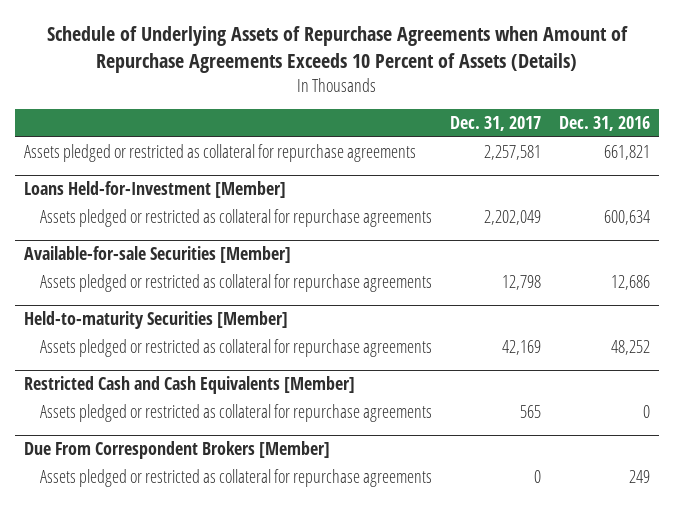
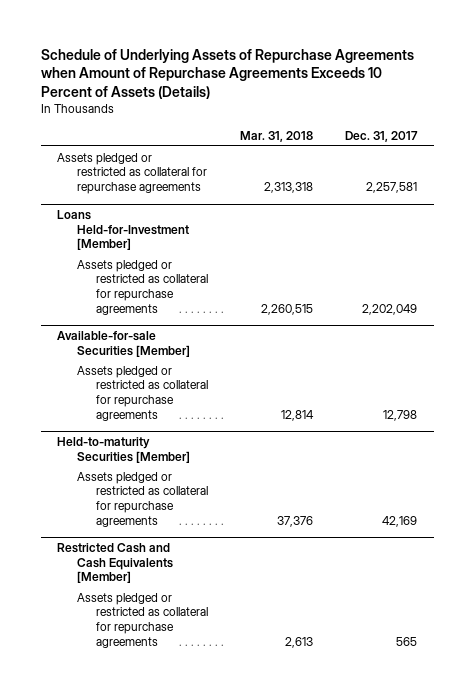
[559,115,651,131] Dec. 31, 2016 -> none
none -> [239,130,313,142] Mar. 31, 2018
[23,441,330,460] Due From Correspondent Brokers [Member] -> none
[40,468,433,487] Assets pledged or restricted as collateral for repurchase agreements -> none

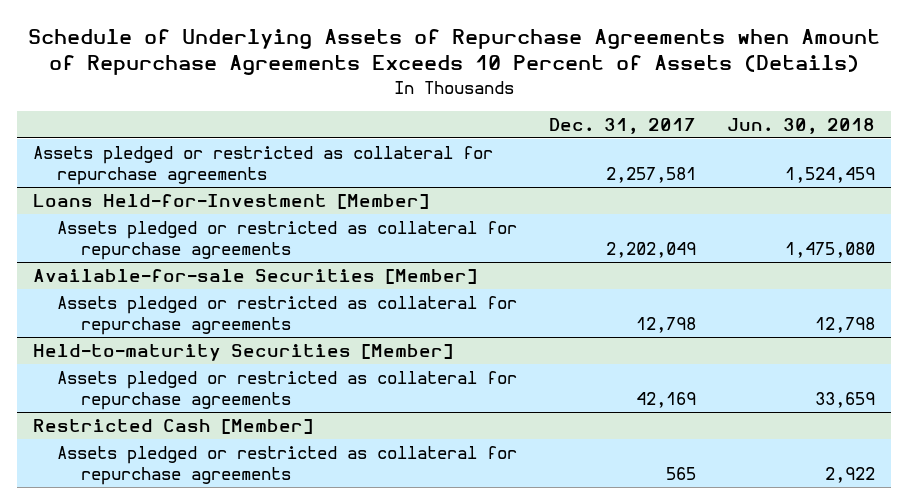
[239,130,313,142] Mar. 31, 2018 -> none
none -> [727,117,876,134] Jun. 30, 2018
[57,542,173,584] Restricted Cash and Cash Equivalents [Member] -> [33,418,314,434] Restricted Cash [Member]

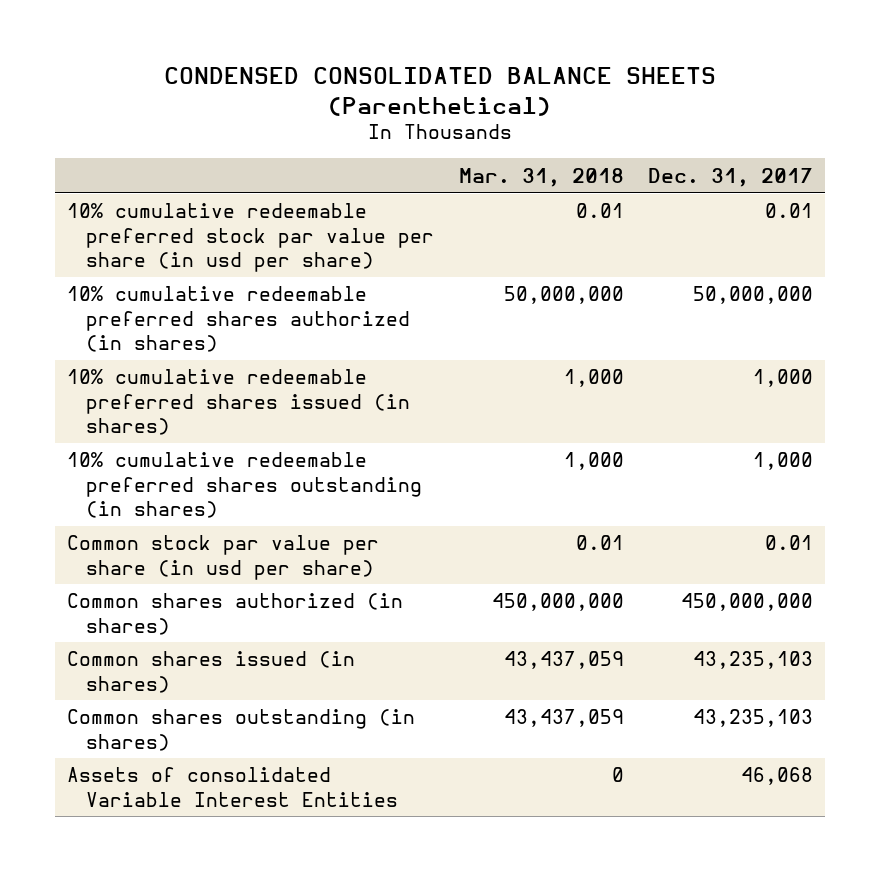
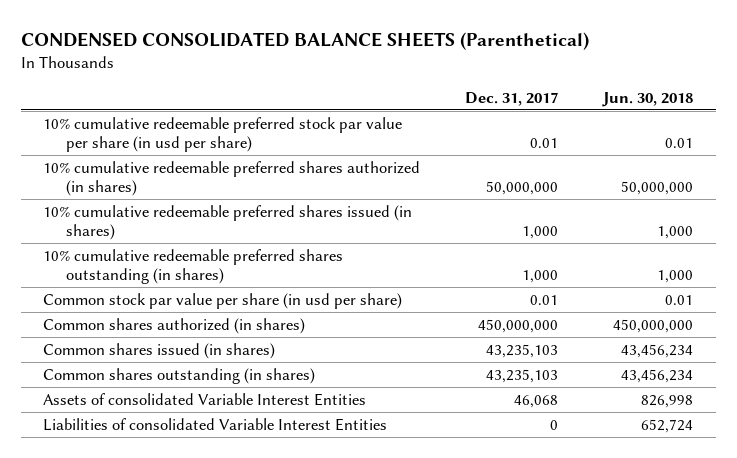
[458,167,624,187] Mar. 31, 2018 -> none
none -> [602,91,694,107] Jun. 30, 2018
none -> [43,417,388,431] Liabilities of consolidated Variable Interest Entities

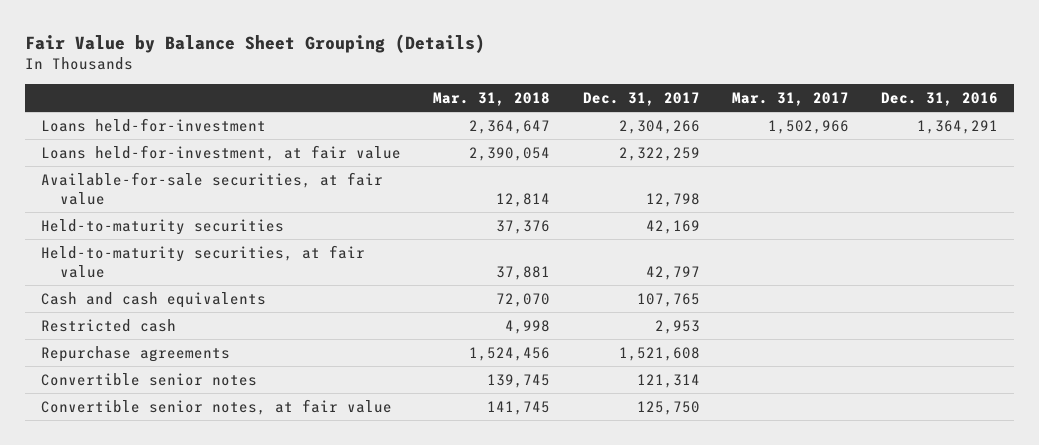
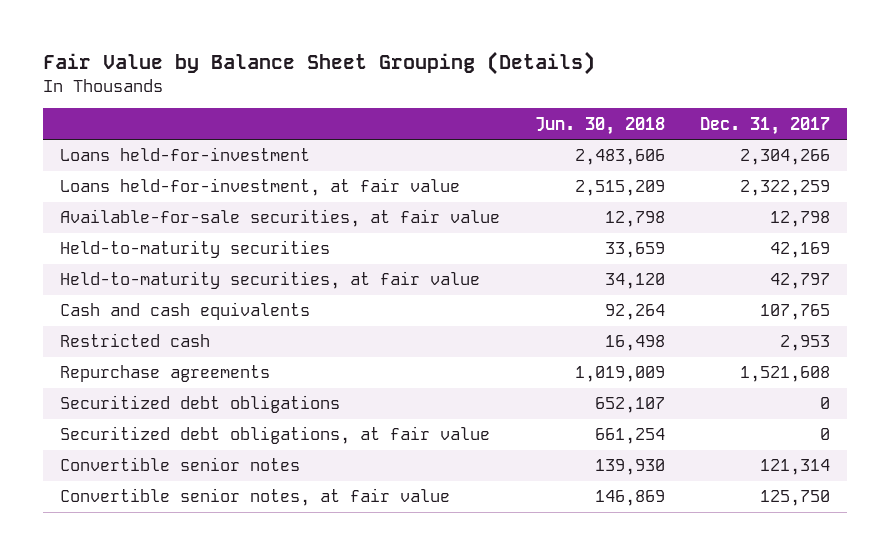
[433,92,551,107] Mar. 31, 2018 -> none
[731,92,849,107] Mar. 31, 2017 -> none
[880,92,998,107] Dec. 31, 2016 -> none
none -> [535,116,666,135] Jun. 30, 2018
none -> [60,395,341,414] Securitized debt obligations
none -> [60,426,491,445] Securitized debt obligations, at fair value

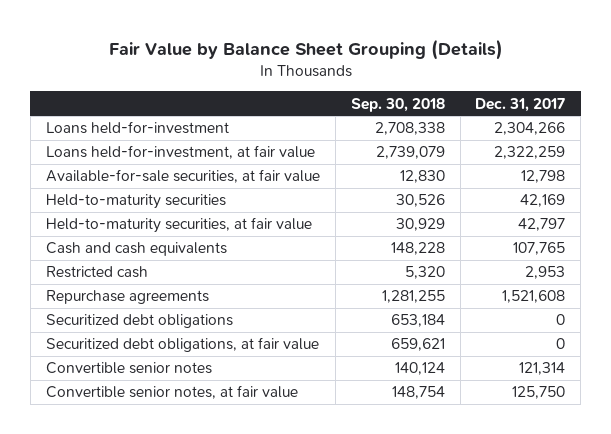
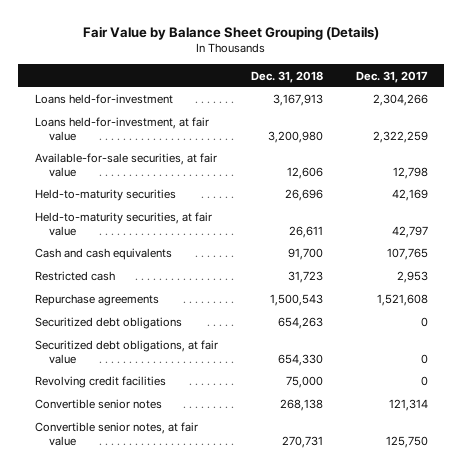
[350,97,445,112] Sep. 30, 2018 -> none
none -> [250,70,323,83] Dec. 31, 2018
none -> [34,376,166,389] Revolving credit facilities

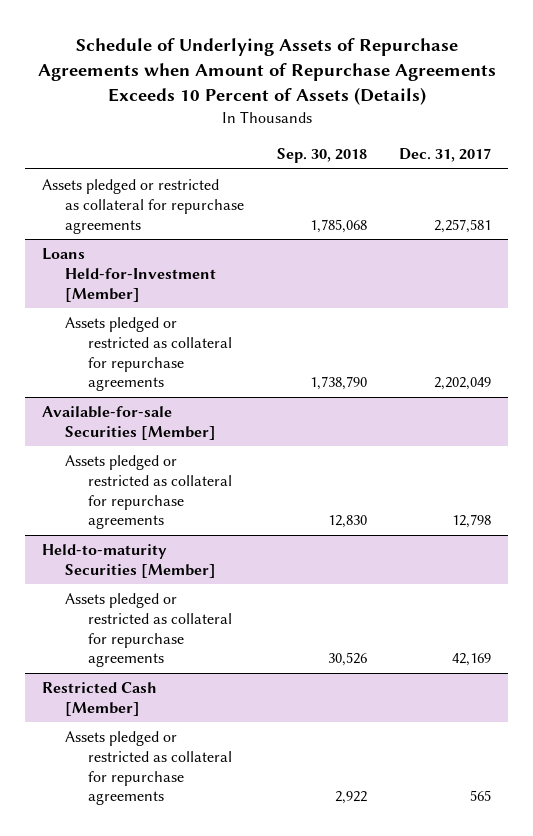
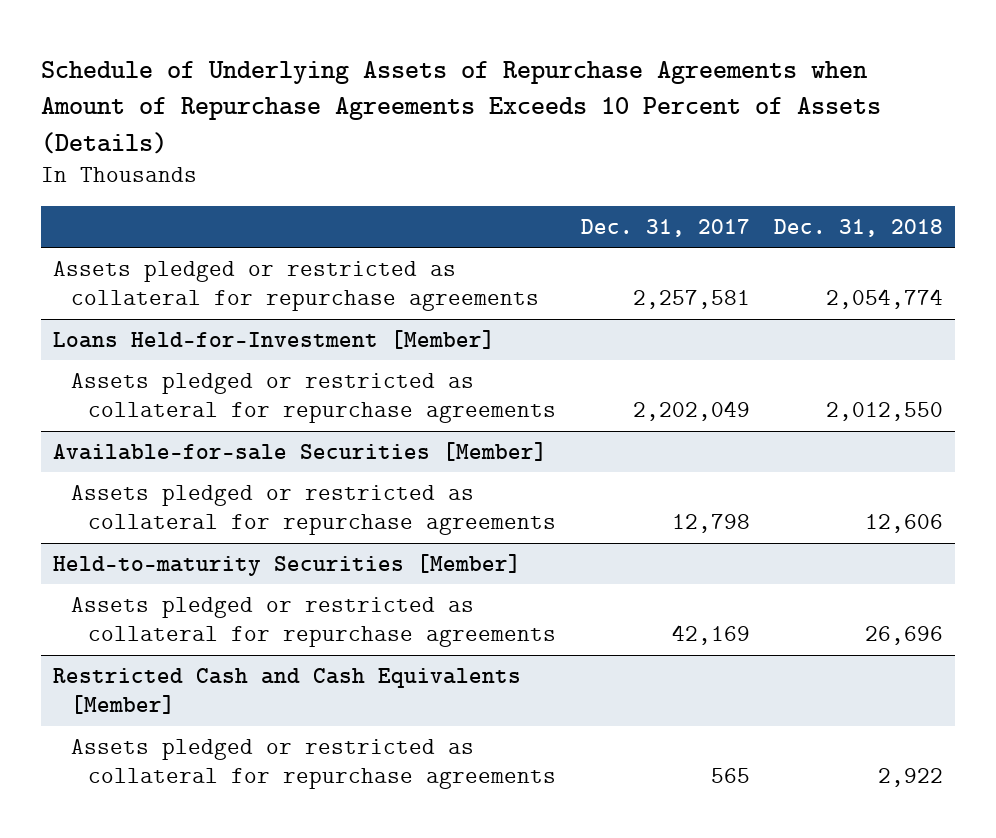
[276,148,367,164] Sep. 30, 2018 -> none
none -> [773,218,943,237] Dec. 31, 2018
[41,682,157,716] Restricted Cash [Member] -> [53,667,522,715] Restricted Cash and Cash Equivalents [Member]

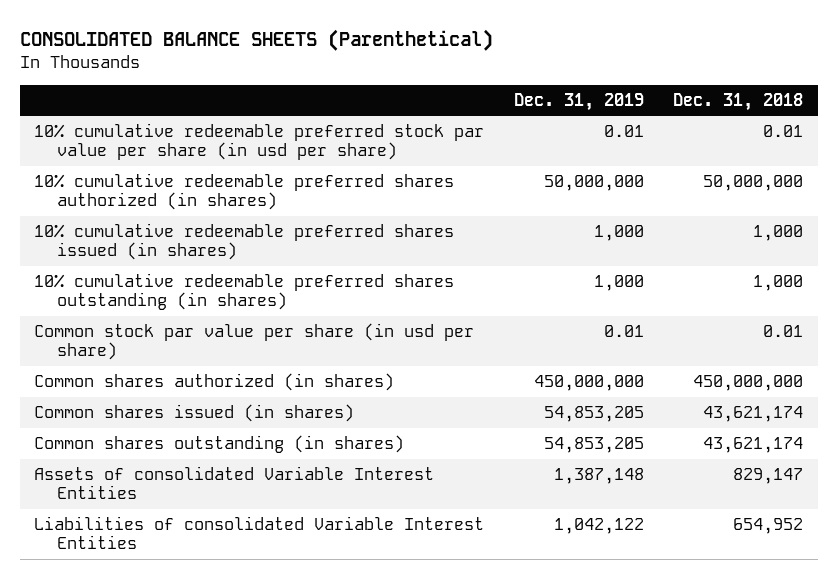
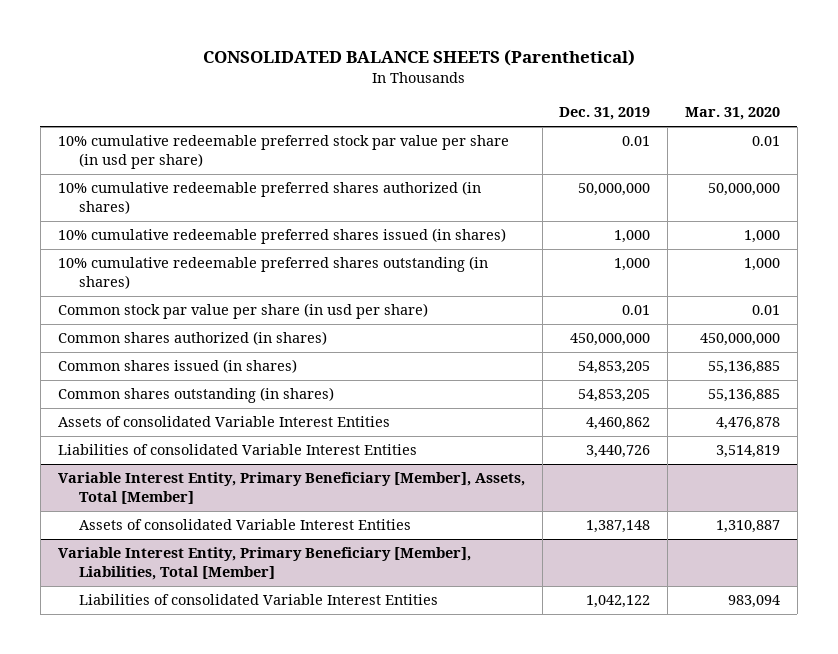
[673,92,804,111] Dec. 31, 2018 -> none
none -> [685,107,781,121] Mar. 31, 2020
none -> [57,416,390,428] Assets of consolidated Variable Interest Entities
none -> [57,444,417,456] Liabilities of consolidated Variable Interest Entities
none -> [57,472,525,504] Variable Interest Entity, Primary Beneficiary [Member], Assets, Total [Member]
none -> [57,547,471,580] Variable Interest Entity, Primary Beneficiary [Member], Liabilities, Total [Member]

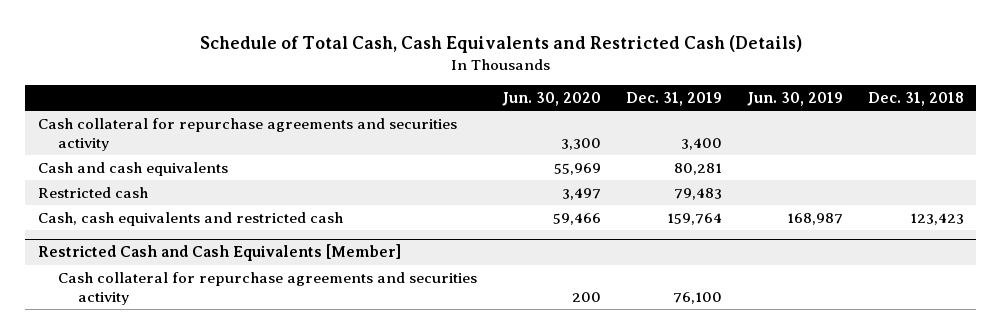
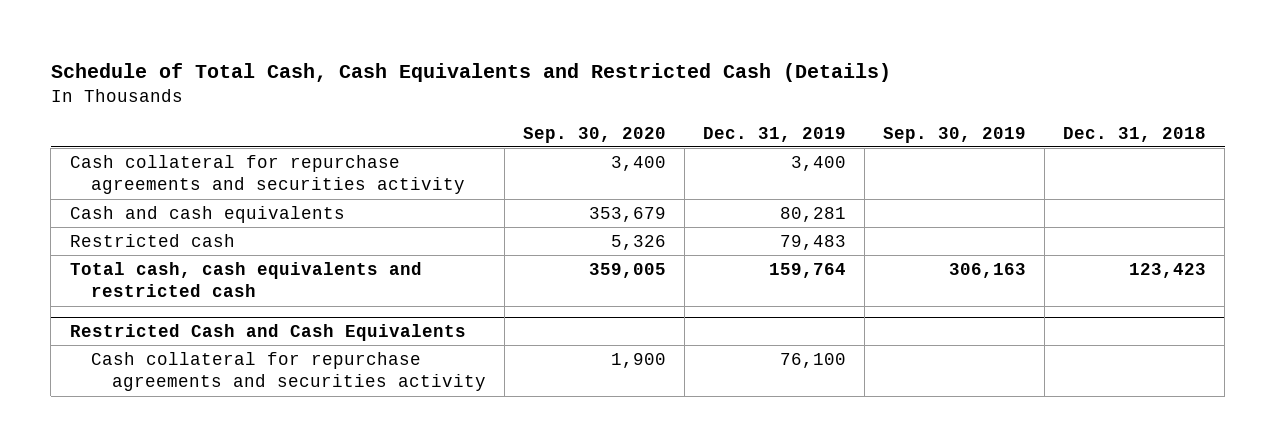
[502,91,602,106] Jun. 30, 2020 -> none
[746,91,843,106] Jun. 30, 2019 -> none
none -> [522,126,666,143] Sep. 30, 2020
none -> [883,126,1027,143] Sep. 30, 2019
[37,211,343,226] Cash, cash equivalents and restricted cash -> [69,261,422,298] Total cash, cash equivalents and restricted cash
[37,244,401,262] Restricted Cash and Cash Equivalents [Member] -> [69,324,466,342] Restricted Cash and Cash Equivalents

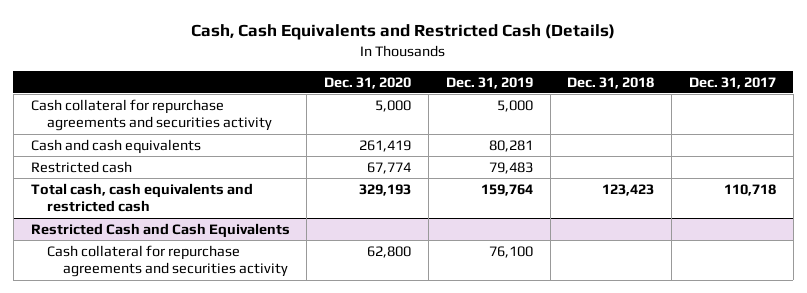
[50,63,891,83] Schedule of Total Cash, Cash Equivalents and Restricted Cash (Details) -> [191,24,616,41] Cash, Cash Equivalents and Restricted Cash (Details)
[522,126,666,143] Sep. 30, 2020 -> none
[883,126,1027,143] Sep. 30, 2019 -> none
none -> [324,76,412,89] Dec. 31, 2020
none -> [689,76,777,89] Dec. 31, 2017
[791,155,847,171] 3,400 -> [496,99,533,112] 5,000

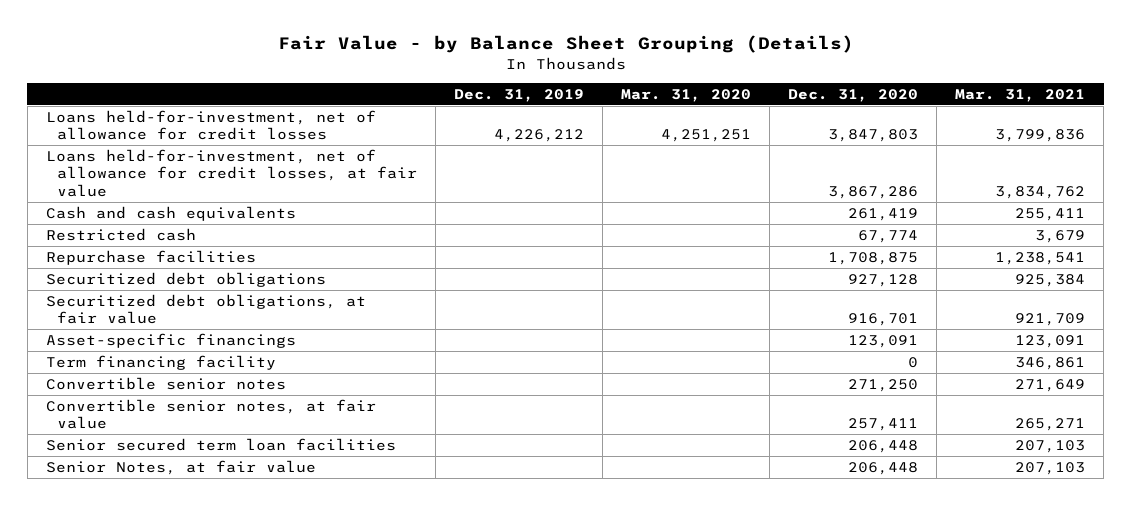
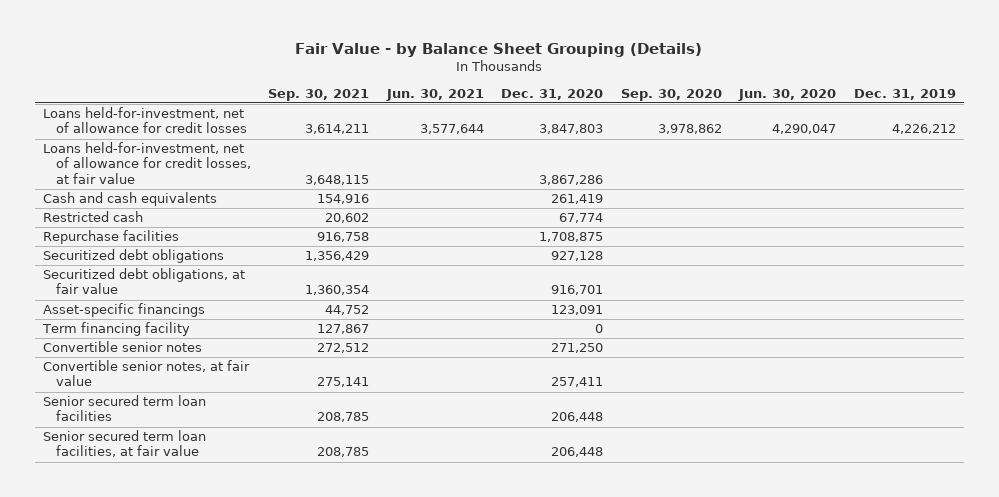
[620,88,751,102] Mar. 31, 2020 -> none
[955,88,1086,102] Mar. 31, 2021 -> none
none -> [268,88,370,101] Sep. 30, 2021
none -> [385,88,484,101] Jun. 30, 2021
none -> [620,88,722,101] Sep. 30, 2020
none -> [738,88,837,101] Jun. 30, 2020
[45,459,316,475] Senior Notes, at fair value -> [43,430,207,458] Senior secured term loan facilities, at fair value

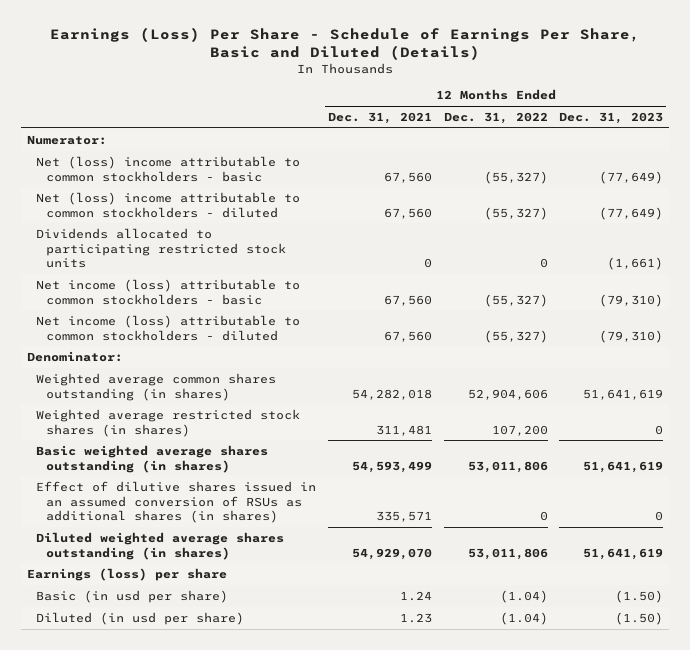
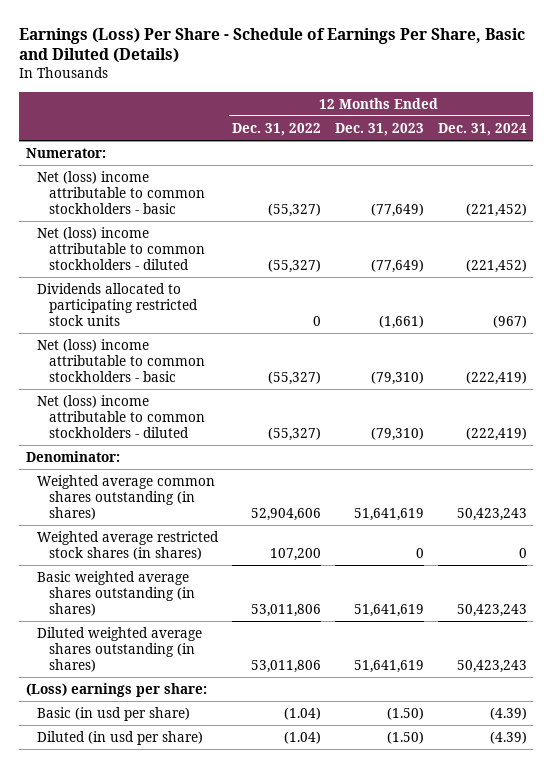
[327,112,432,125] Dec. 31, 2021 -> none
none -> [437,122,527,136] Dec. 31, 2024
[36,278,301,305] Net income (loss) attributable to common stockholders - basic -> [37,338,206,382] Net (loss) income attributable to common stockholders - basic
[36,314,301,341] Net income (loss) attributable to common stockholders - diluted -> [37,394,206,438] Net (loss) income attributable to common stockholders - diluted
[36,480,317,524] Effect of dilutive shares issued in an assumed conversion of RSUs as additional shares (in shares) -> none
[26,567,227,581] Earnings (loss) per share -> [25,682,207,697] (Loss) earnings per share:

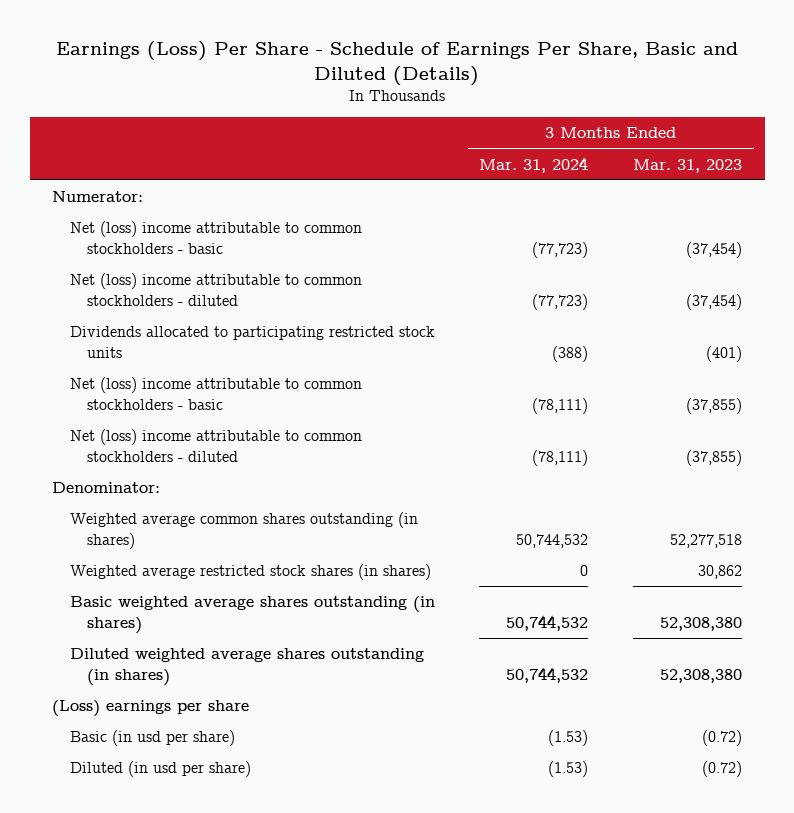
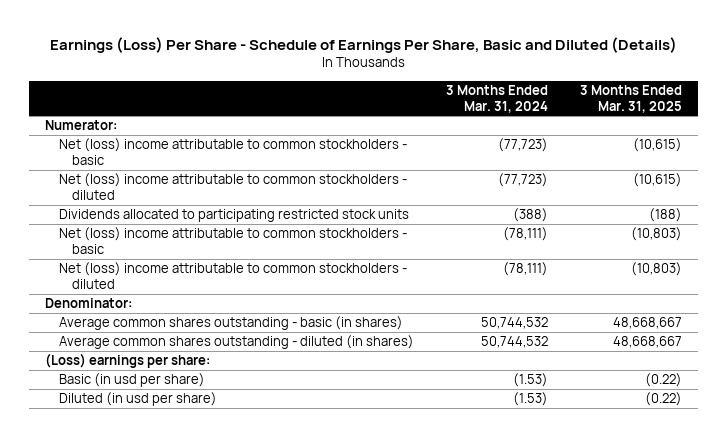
[633,158,743,173] Mar. 31, 2023 -> none
none -> [580,84,683,113] 3 Months Ended Mar. 31, 2025
[69,512,418,550] Weighted average common shares outstanding (in shares) -> none
[69,564,431,581] Weighted average restricted stock shares (in shares) -> none
[69,596,435,635] Basic weighted average shares outstanding (in shares) -> [58,316,403,331] Average common shares outstanding - basic (in shares)
[69,648,424,687] Diluted weighted average shares outstanding (in shares) -> [58,335,414,350] Average common shares outstanding - diluted (in shares)
[52,700,250,718] (Loss) earnings per share -> [45,353,211,369] (Loss) earnings per share:

